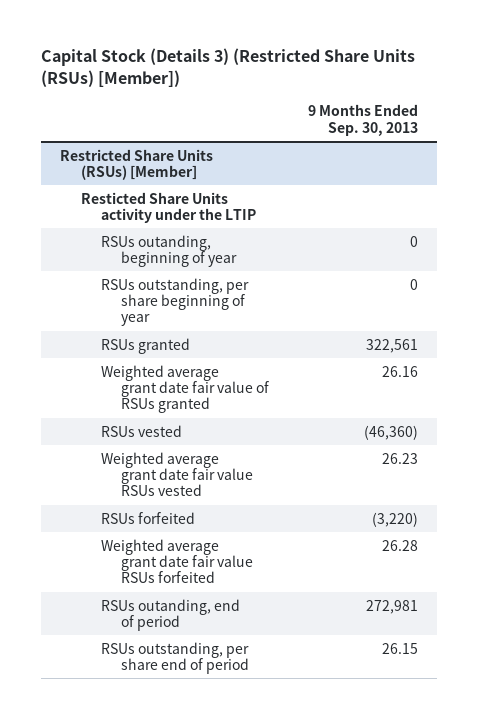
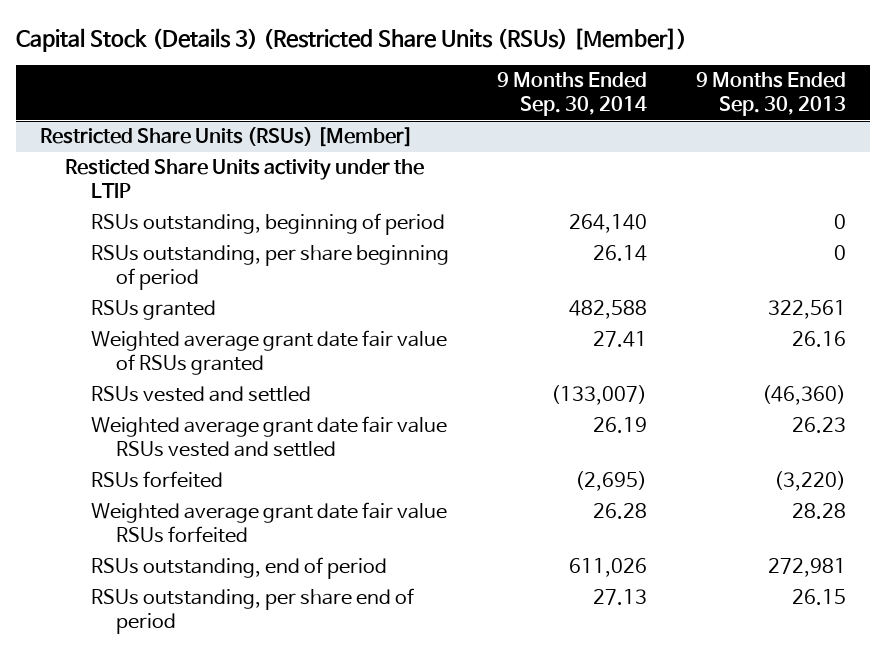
none -> [497,72,648,117] 9 Months Ended Sep. 30, 2014
[100,234,238,267] RSUs outanding, beginning of year -> [90,213,445,236] RSUs outstanding, beginning of period
[100,277,249,327] RSUs outstanding, per share beginning of year -> [90,245,449,291] RSUs outstanding, per share beginning of period
[100,424,182,437] RSUs vested -> [90,386,311,403] RSUs vested and settled
[100,451,254,497] Weighted average grant date fair value RSUs vested -> [90,416,447,458] Weighted average grant date fair value RSUs vested and settled
[381,539,418,551] 26.28 -> [791,503,846,520] 28.28
[100,598,240,631] RSUs outanding, end of period -> [90,557,387,580] RSUs outstanding, end of period

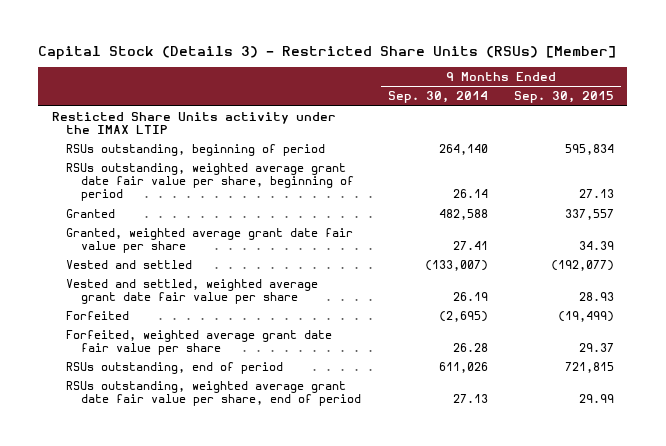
[15,27,687,52] Capital Stock (Details 3) (Restricted Share Units (RSUs) [Member]) -> [38,45,617,60] Capital Stock (Details 3) - Restricted Share Units (RSUs) [Member]
[695,72,846,117] 9 Months Ended Sep. 30, 2013 -> none
none -> [513,91,614,104] Sep. 30, 2015
[40,127,414,148] Restricted Share Units (RSUs) [Member] -> none
[65,159,425,199] Resticted Share Units activity under the LTIP -> [51,111,336,135] Resticted Share Units activity under the IMAX LTIP
[90,245,449,291] RSUs outstanding, per share beginning of period -> [66,162,355,202] RSUs outstanding, weighted average grant date fair value per share, beginning of period
[90,300,216,321] RSUs granted -> [66,208,116,218] Granted
[90,330,447,376] Weighted average grant date fair value of RSUs granted -> [66,227,354,254] Granted, weighted average grant date fair value per share
[90,386,311,403] RSUs vested and settled -> [66,259,193,269] Vested and settled
[90,416,447,458] Weighted average grant date fair value RSUs vested and settled -> [66,278,319,305] Vested and settled, weighted average grant date fair value per share
[90,471,223,489] RSUs forfeited -> [66,310,130,320] Forfeited
[90,502,447,544] Weighted average grant date fair value RSUs forfeited -> [66,329,333,356] Forfeited, weighted average grant date fair value per share
[90,588,414,635] RSUs outstanding, per share end of period -> [66,380,362,407] RSUs outstanding, weighted average grant date fair value per share, end of period

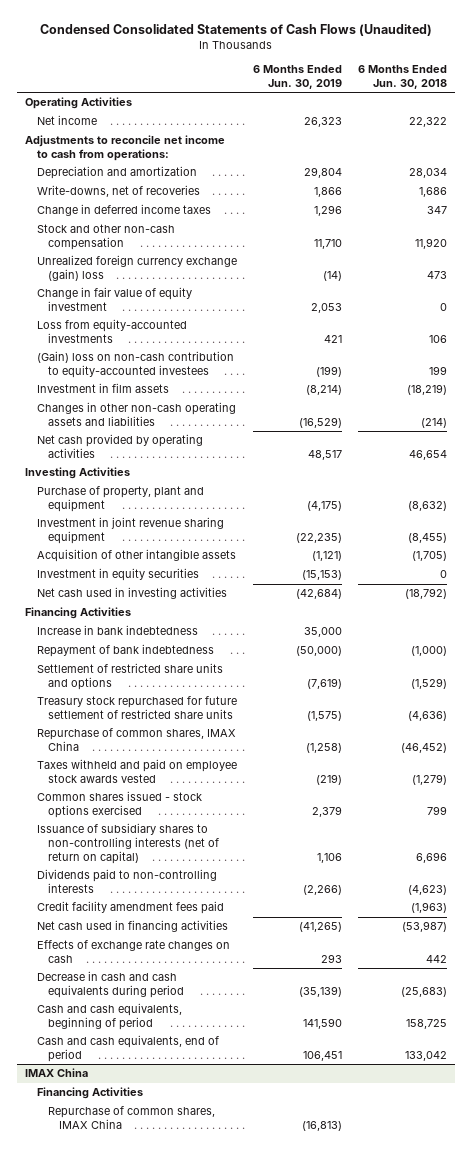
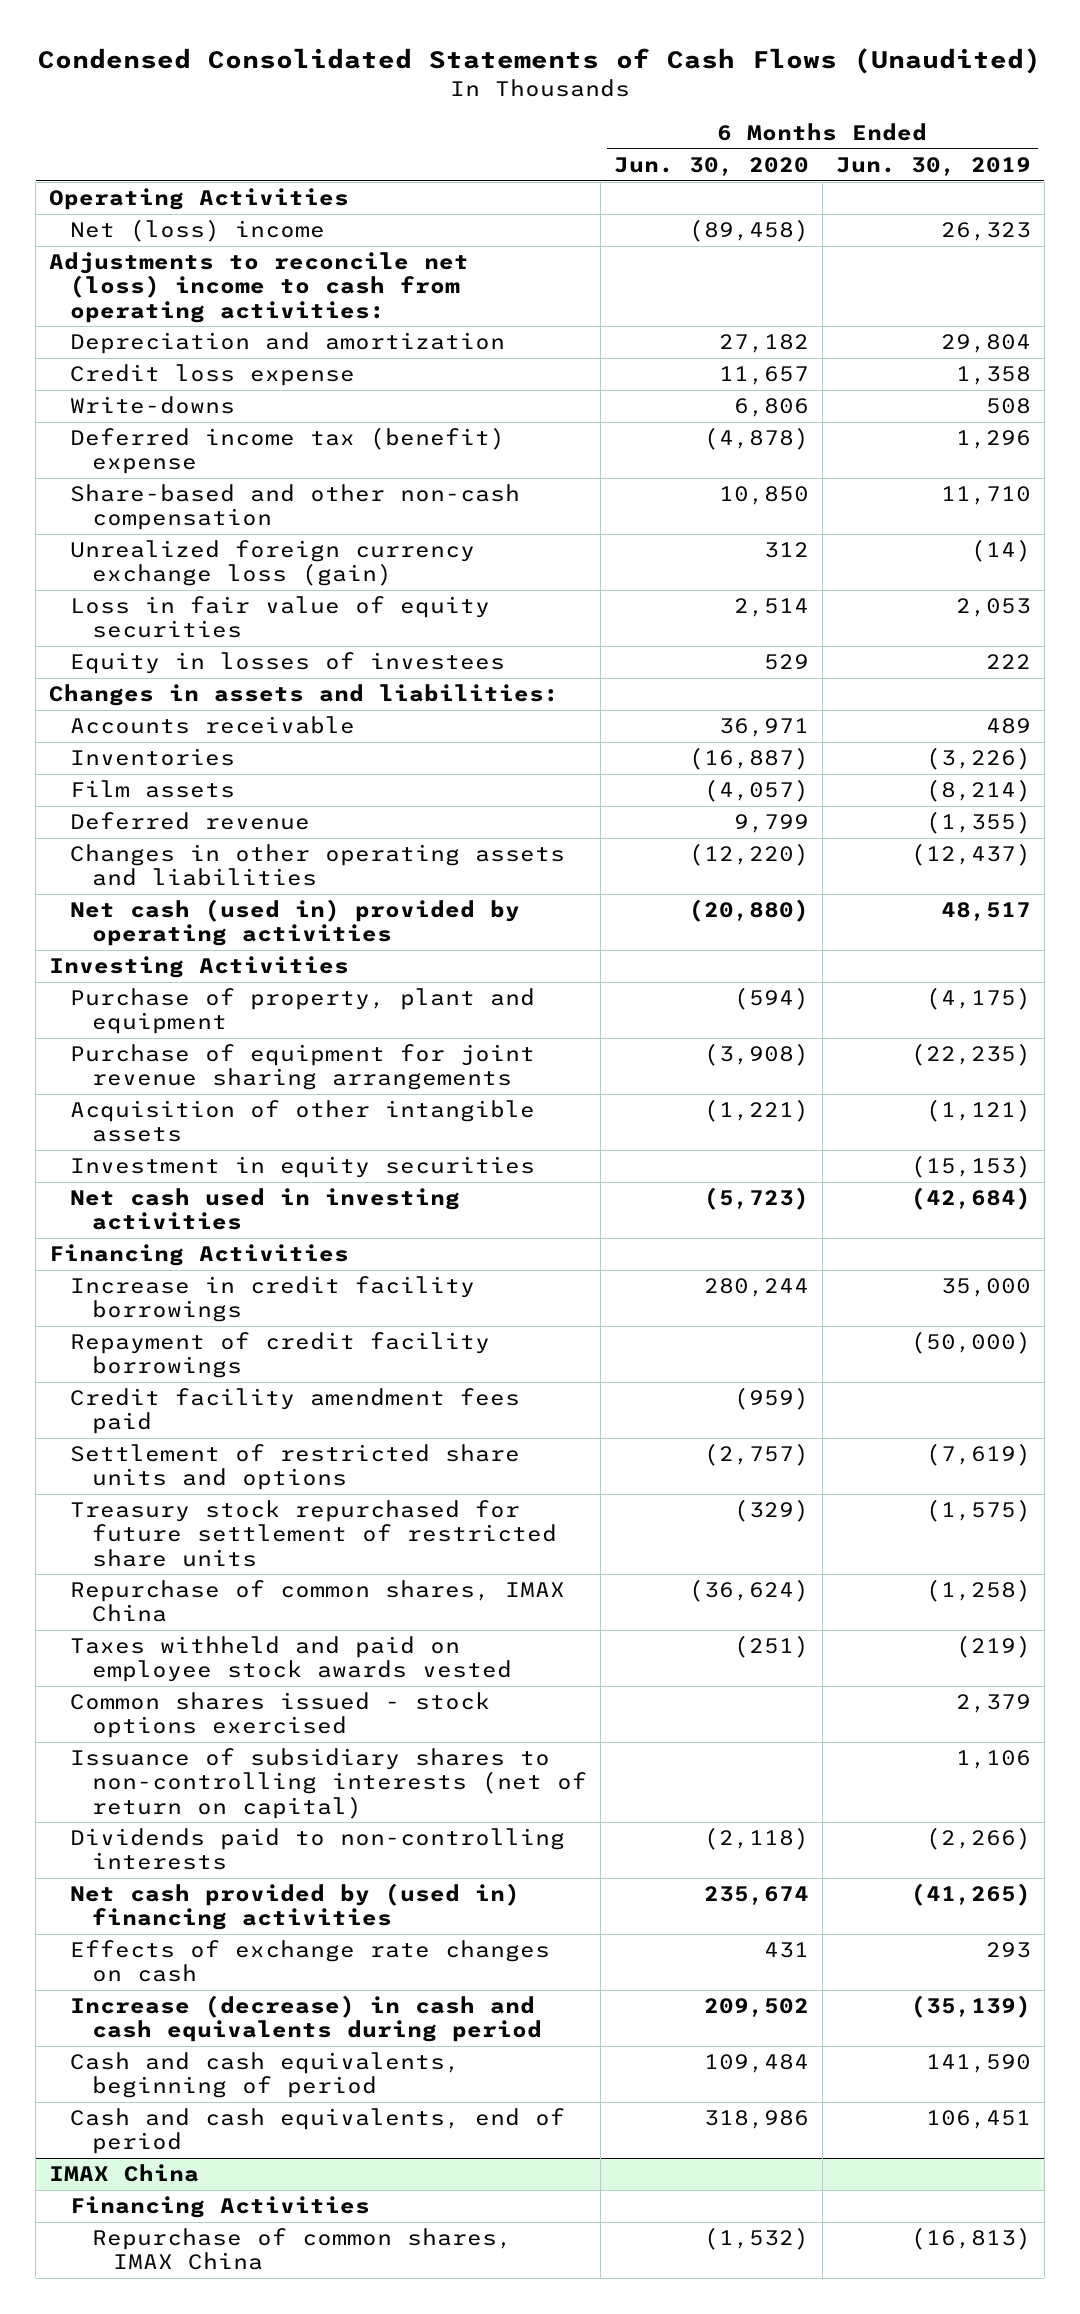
[358,65,448,89] 6 Months Ended Jun. 30, 2018 -> none
none -> [613,157,809,177] Jun. 30, 2020
[36,115,97,126] Net income -> [70,219,326,243] Net (loss) income
[25,135,226,161] Adjustments to reconcile net income to cash from operations: -> [49,252,470,323] Adjustments to reconcile net (loss) income to cash from operating activities:
[36,185,200,198] Write-downs, net of recoveries -> none
[36,319,187,343] Loss from equity-accounted investments -> none
[36,351,234,378] (Gain) loss on non-cash contribution to equity-accounted investees -> none
none -> [70,364,356,387] Credit loss expense
none -> [70,396,236,415] Write-downs
[36,204,211,217] Change in deferred income taxes -> [70,427,506,475] Deferred income tax (benefit) expense
[36,224,175,250] Stock and other non-cash compensation -> [70,484,521,531] Share-based and other non-cash compensation
[36,255,237,281] Unrealized foreign currency exchange (gain) loss -> [70,540,476,587] Unrealized foreign currency exchange loss (gain)
[36,287,192,311] Change in fair value of equity investment -> [70,596,491,639] Loss in fair value of equity securities
none -> [70,652,506,675] Equity in losses of investees
none -> [49,684,560,707] Changes in assets and liabilities:
none -> [70,716,356,735] Accounts receivable
none -> [70,748,236,767] Inventories
[36,383,169,394] Investment in film assets -> [70,780,236,799] Film assets
none -> [70,812,311,831] Deferred revenue
[36,402,236,426] Changes in other non-cash operating assets and liabilities -> [70,844,566,887] Changes in other operating assets and liabilities
[298,416,342,428] (16,529) -> [910,843,1031,867] (12,437)
[36,434,203,458] Net cash provided by operating activities -> [70,899,521,947] Net cash (used in) provided by operating activities
[36,517,224,544] Investment in joint revenue sharing equipment -> [70,1044,536,1091] Purchase of equipment for joint revenue sharing arrangements
[36,625,198,636] Increase in bank indebtedness -> none
[36,644,214,658] Repayment of bank indebtedness -> none
none -> [70,1276,476,1323] Increase in credit facility borrowings
none -> [70,1332,491,1379] Repayment of credit facility borrowings
[36,901,224,915] Credit facility amendment fees paid -> [70,1388,521,1435] Credit facility amendment fees paid
[36,920,228,933] Net cash used in financing activities -> [70,1883,521,1931] Net cash provided by (used in) financing activities
[36,971,185,998] Decrease in cash and cash equivalents during period -> [70,1995,542,2043] Increase (decrease) in cash and cash equivalents during period

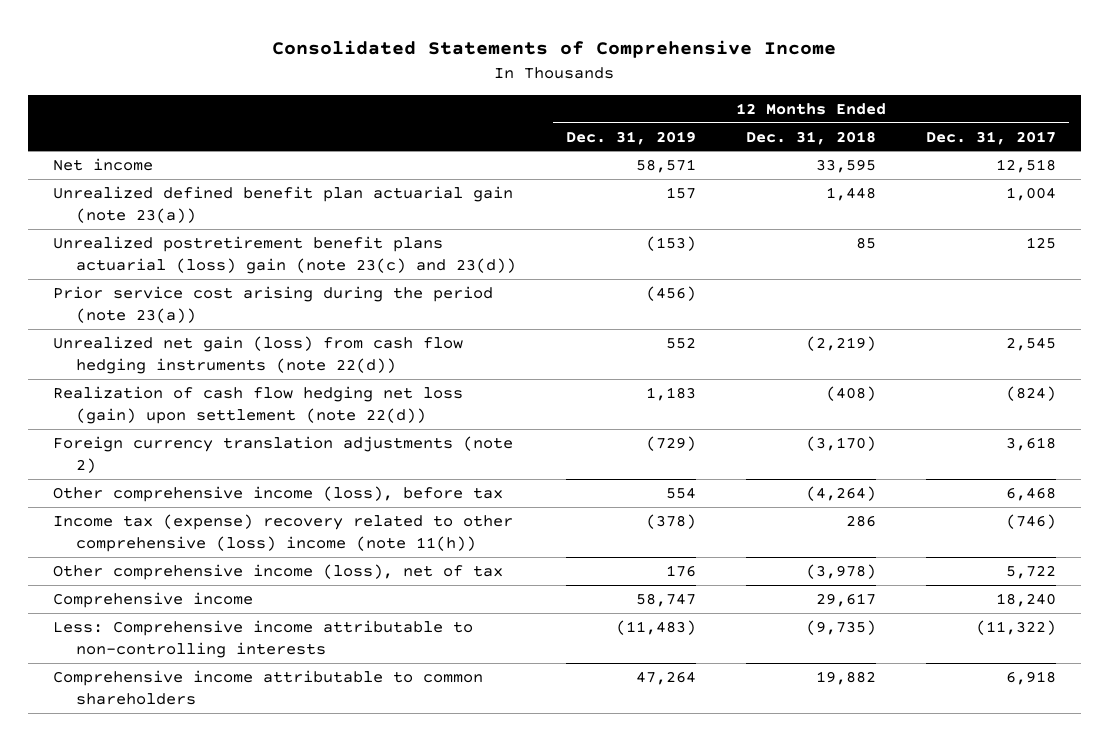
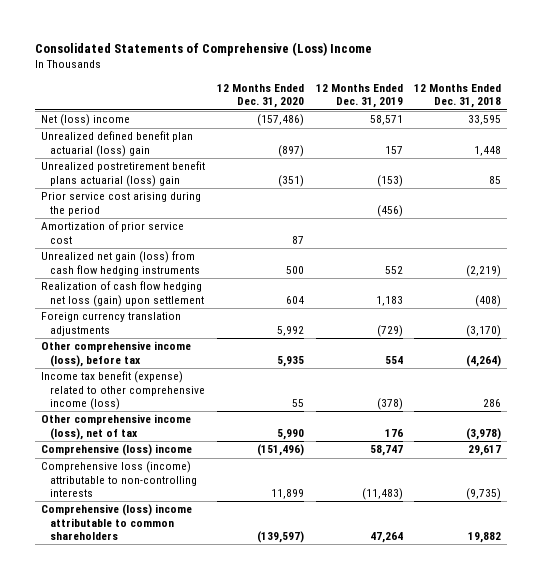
[272,40,837,59] Consolidated Statements of Comprehensive Income -> [35,41,373,56] Consolidated Statements of Comprehensive (Loss) Income
[926,130,1057,145] Dec. 31, 2017 -> none
none -> [216,84,304,109] 12 Months Ended Dec. 31, 2020
[52,158,153,172] Net income -> [40,114,130,127] Net (loss) income
[52,186,513,223] Unrealized defined benefit plan actuarial gain (note 23(a)) -> [40,131,193,157] Unrealized defined benefit plan actuarial (loss) gain
[52,236,516,274] Unrealized postretirement benefit plans actuarial (loss) gain (note 23(c) and 23(d)) -> [40,161,205,187] Unrealized postretirement benefit plans actuarial (loss) gain
[52,286,493,323] Prior service cost arising during the period (note 23(a)) -> [40,192,201,216] Prior service cost arising during the period
none -> [40,221,184,244] Amortization of prior service cost
[52,336,463,374] Unrealized net gain (loss) from cash flow hedging instruments (note 22(d)) -> [40,251,200,276] Unrealized net gain (loss) from cash flow hedging instruments
[52,386,463,424] Realization of cash flow hedging net loss (gain) upon settlement (note 22(d)) -> [40,281,204,307] Realization of cash flow hedging net loss (gain) upon settlement
[52,436,513,473] Foreign currency translation adjustments (note 2) -> [40,312,181,336] Foreign currency translation adjustments
[52,514,513,552] Income tax (expense) recovery related to other comprehensive (loss) income (note 11(h)) -> [40,371,205,410] Income tax benefit (expense) related to other comprehensive income (loss)
[52,592,253,609] Comprehensive income -> [40,444,192,457] Comprehensive (loss) income
[52,620,473,658] Less: Comprehensive income attributable to non-controlling interests -> [40,461,197,497] Comprehensive loss (income) attributable to non-controlling interests
[52,670,483,705] Comprehensive income attributable to common shareholders -> [40,504,192,540] Comprehensive (loss) income attributable to common shareholders

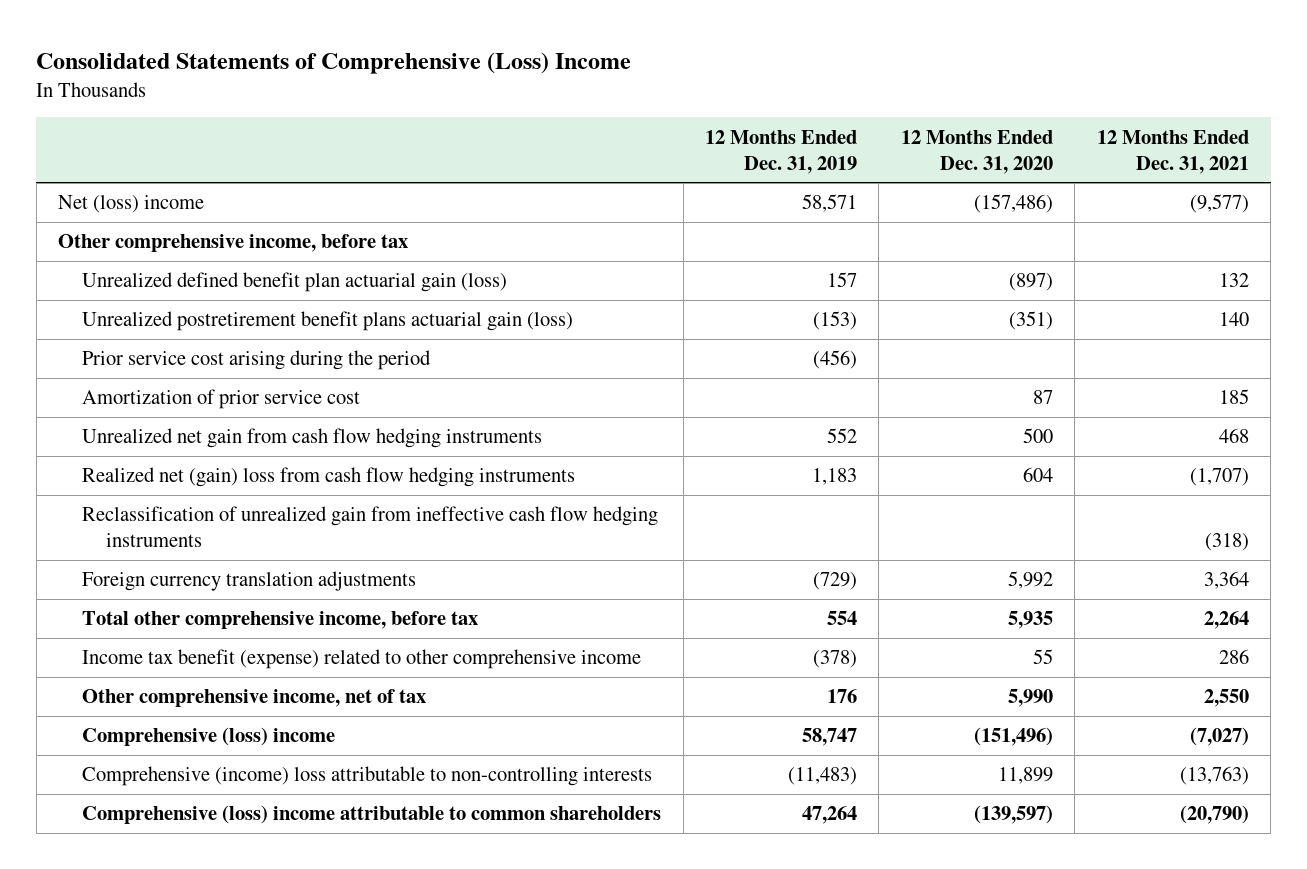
[414,84,502,109] 12 Months Ended Dec. 31, 2018 -> none
none -> [1096,129,1249,174] 12 Months Ended Dec. 31, 2021
none -> [58,234,409,253] Other comprehensive income, before tax
[40,131,193,157] Unrealized defined benefit plan actuarial (loss) gain -> [82,272,508,293] Unrealized defined benefit plan actuarial gain (loss)
[40,161,205,187] Unrealized postretirement benefit plans actuarial (loss) gain -> [82,311,574,332] Unrealized postretirement benefit plans actuarial gain (loss)
[40,251,200,276] Unrealized net gain (loss) from cash flow hedging instruments -> [82,428,543,449] Unrealized net gain from cash flow hedging instruments
[40,281,204,307] Realization of cash flow hedging net loss (gain) upon settlement -> [82,467,576,488] Realized net (gain) loss from cash flow hedging instruments
none -> [82,506,659,548] Reclassification of unrealized gain from ineffective cash flow hedging instruments
[40,341,191,367] Other comprehensive income (loss), before tax -> [82,611,479,630] Total other comprehensive income, before tax
[40,371,205,410] Income tax benefit (expense) related to other comprehensive income (loss) -> [82,649,642,670] Income tax benefit (expense) related to other comprehensive income
[40,414,191,440] Other comprehensive income (loss), net of tax -> [82,689,427,708] Other comprehensive income, net of tax
[40,461,197,497] Comprehensive loss (income) attributable to non-controlling interests -> [82,766,653,787] Comprehensive (income) loss attributable to non-controlling interests

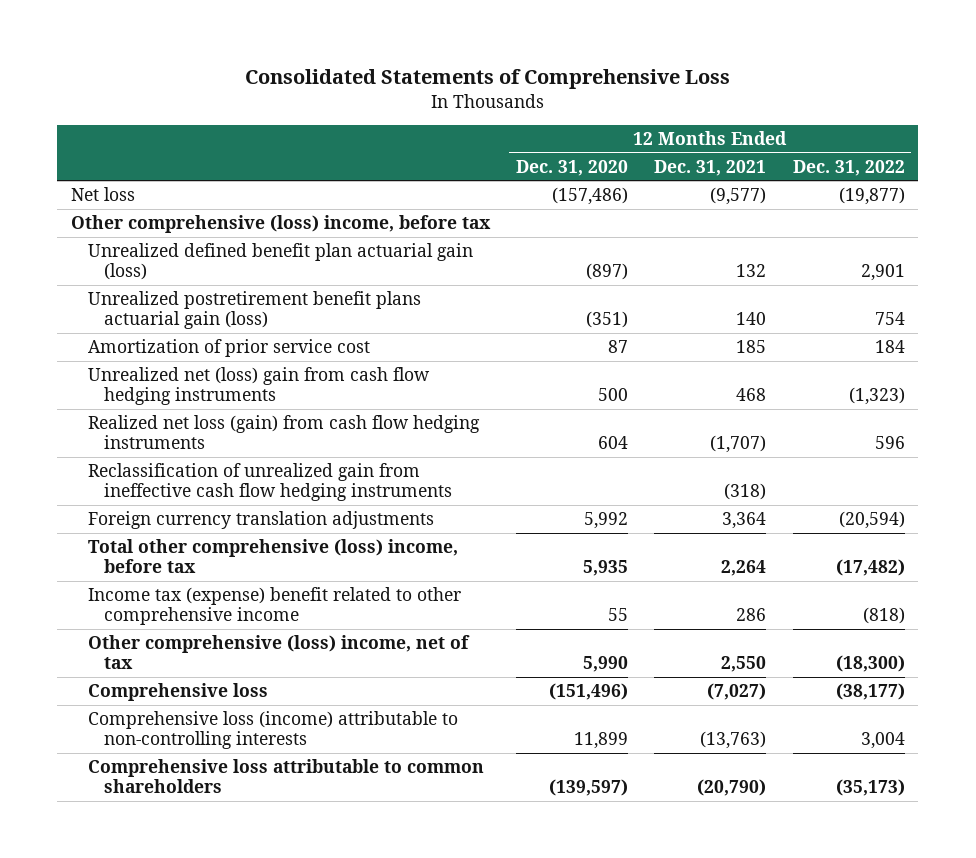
[36,51,632,74] Consolidated Statements of Comprehensive (Loss) Income -> [244,69,730,90] Consolidated Statements of Comprehensive Loss
[704,129,857,174] 12 Months Ended Dec. 31, 2019 -> none
none -> [792,159,905,176] Dec. 31, 2022
[58,195,205,214] Net (loss) income -> [70,187,135,202] Net loss
[58,234,409,253] Other comprehensive income, before tax -> [70,215,491,234] Other comprehensive (loss) income, before tax
[82,350,432,371] Prior service cost arising during the period -> none
[82,428,543,449] Unrealized net gain from cash flow hedging instruments -> [87,367,430,406] Unrealized net (loss) gain from cash flow hedging instruments
[82,467,576,488] Realized net (gain) loss from cash flow hedging instruments -> [87,415,480,450] Realized net loss (gain) from cash flow hedging instruments
[82,611,479,630] Total other comprehensive income, before tax -> [87,539,458,574] Total other comprehensive (loss) income, before tax
[82,649,642,670] Income tax benefit (expense) related to other comprehensive income -> [87,587,461,626] Income tax (expense) benefit related to other comprehensive income
[82,689,427,708] Other comprehensive income, net of tax -> [87,635,470,670] Other comprehensive (loss) income, net of tax
[82,727,336,747] Comprehensive (loss) income -> [87,683,268,702] Comprehensive loss
[82,766,653,787] Comprehensive (income) loss attributable to non-controlling interests -> [87,711,458,750] Comprehensive loss (income) attributable to non-controlling interests
[82,805,662,825] Comprehensive (loss) income attributable to common shareholders -> [87,759,484,794] Comprehensive loss attributable to common shareholders

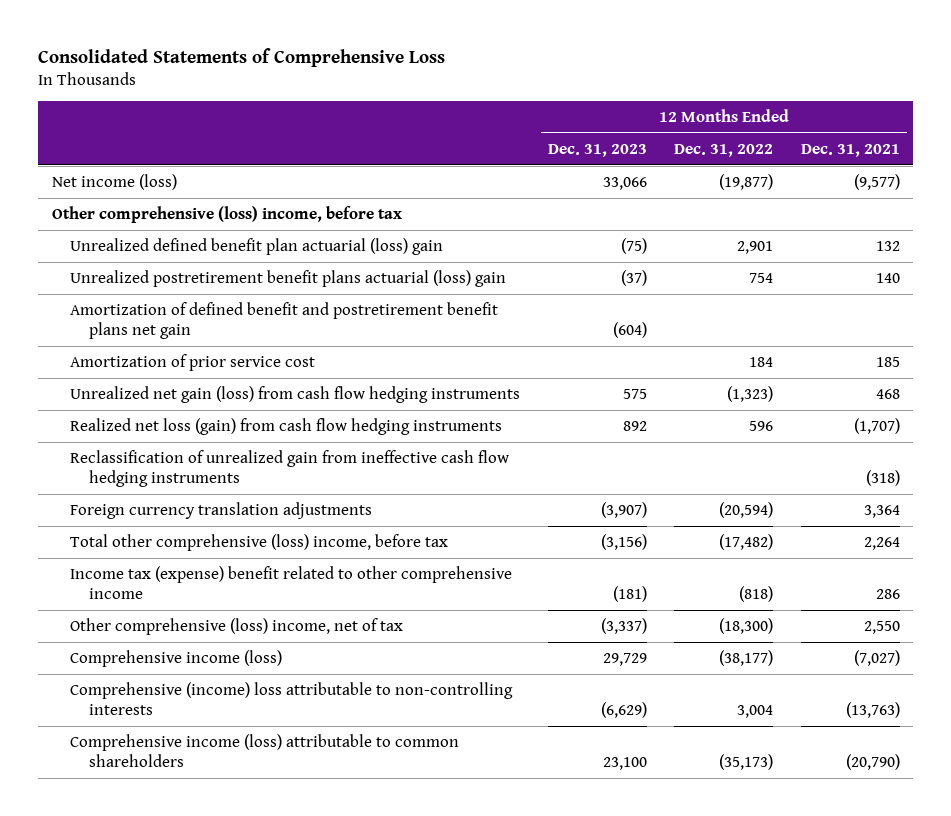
[516,159,629,176] Dec. 31, 2020 -> none
none -> [547,143,647,157] Dec. 31, 2023
[70,187,135,202] Net loss -> [51,173,177,190] Net income (loss)
[87,243,473,281] Unrealized defined benefit plan actuarial gain (loss) -> [70,237,444,255] Unrealized defined benefit plan actuarial (loss) gain
[87,291,421,330] Unrealized postretirement benefit plans actuarial gain (loss) -> [70,269,507,287] Unrealized postretirement benefit plans actuarial (loss) gain
none -> [70,301,499,340] Amortization of defined benefit and postretirement benefit plans net gain
[87,367,430,406] Unrealized net (loss) gain from cash flow hedging instruments -> [70,385,521,403] Unrealized net gain (loss) from cash flow hedging instruments
[87,683,268,702] Comprehensive loss -> [70,649,283,667] Comprehensive income (loss)
[87,711,458,750] Comprehensive loss (income) attributable to non-controlling interests -> [70,681,514,716] Comprehensive (income) loss attributable to non-controlling interests
[87,759,484,794] Comprehensive loss attributable to common shareholders -> [70,733,460,768] Comprehensive income (loss) attributable to common shareholders

